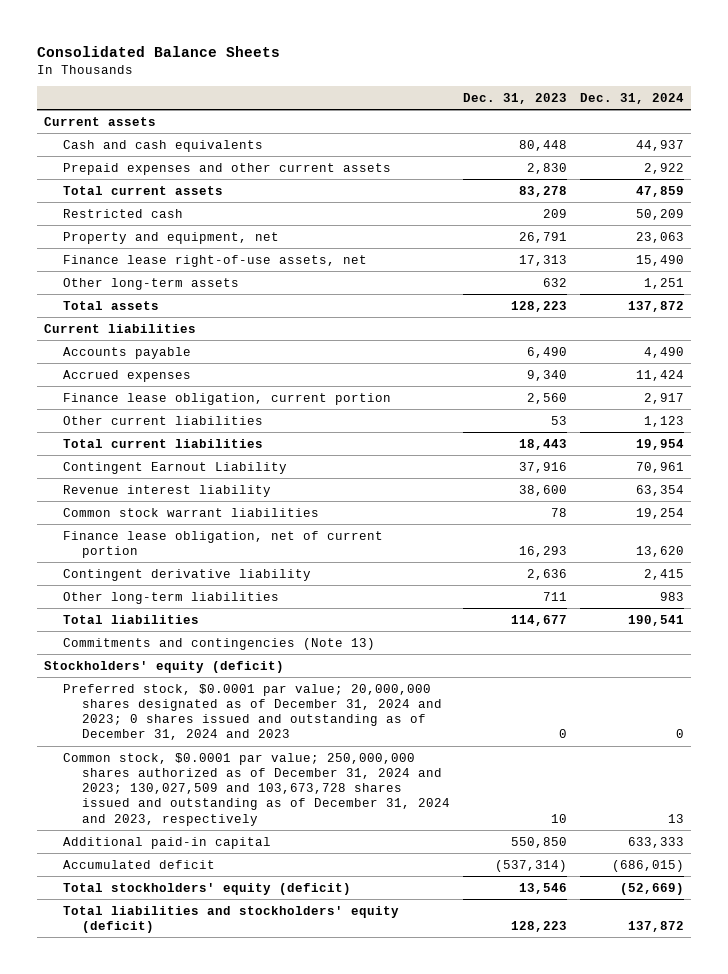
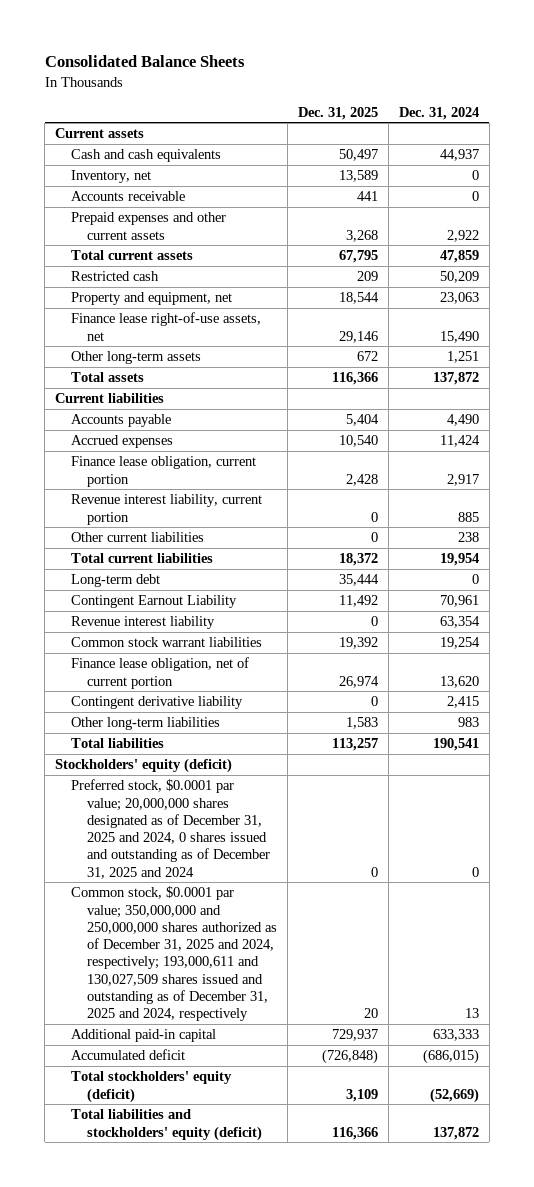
[462,93,567,105] Dec. 31, 2023 -> none
none -> [297,106,378,120] Dec. 31, 2025
none -> [70,170,151,184] Inventory, net
none -> [70,191,185,202] Accounts receivable
none -> [70,494,262,525] Revenue interest liability, current portion
[644,415,685,427] 1,123 -> [457,532,479,543] 238
none -> [70,574,160,588] Long-term debt
[62,637,375,650] Commitments and contingencies (Note 13) -> none
[62,683,442,741] Preferred stock, $0.0001 par value; 20,000,000 shares designated as of December 31, 2024 and 2023; 0 shares issued and outstanding as of December 31, 2024 and 2023 -> [70,779,270,879] Preferred stock, $0.0001 par value; 20,000,000 shares designated as of December 31, 2025 and 2024, 0 shares issued and outstanding as of December 31, 2025 and 2024
[62,752,450,826] Common stock, $0.0001 par value; 250,000,000 shares authorized as of December 31, 2024 and 2023; 130,027,509 and 103,673,728 shares issued and outstanding as of December 31, 2024 and 2023, respectively -> [70,886,277,1022] Common stock, $0.0001 par value; 350,000,000 and 250,000,000 shares authorized as of December 31, 2025 and 2024, respectively; 193,000,611 and 130,027,509 shares issued and outstanding as of December 31, 2025 and 2024, respectively

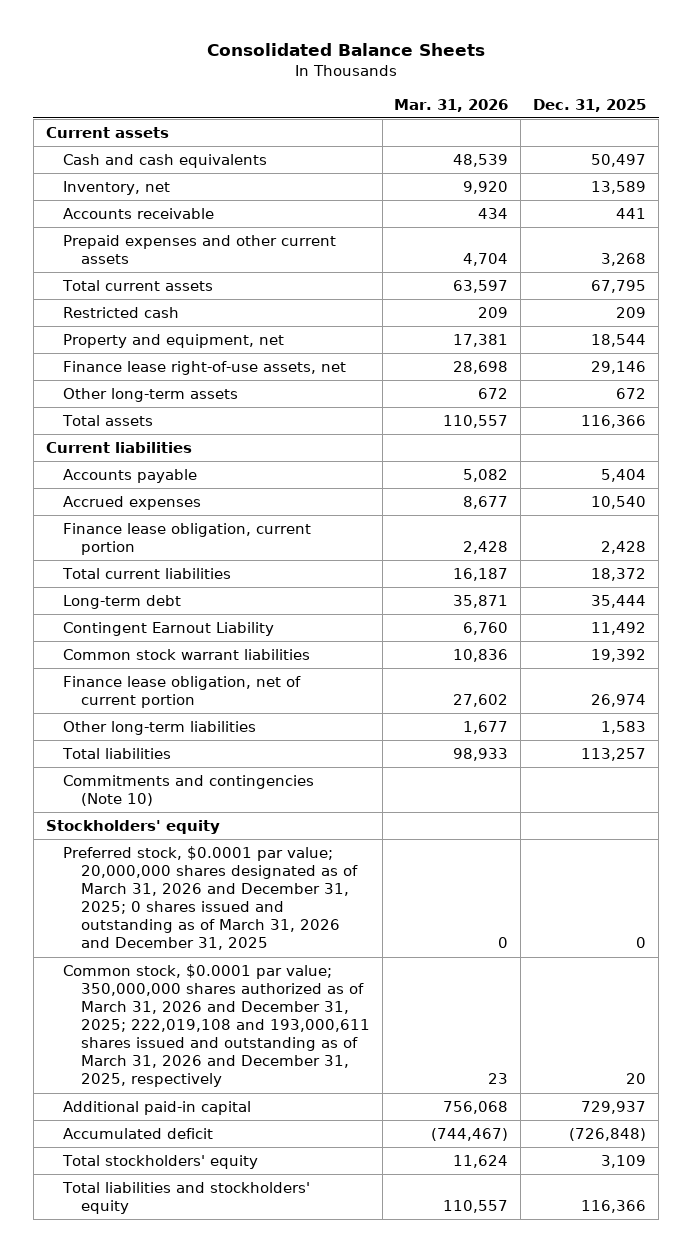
[398,106,479,120] Dec. 31, 2024 -> none
none -> [394,98,509,112] Mar. 31, 2026
[70,494,262,525] Revenue interest liability, current portion -> none
[70,532,204,543] Other current liabilities -> none
[70,616,215,630] Revenue interest liability -> none
[70,696,243,710] Contingent derivative liability -> none
none -> [63,775,315,807] Commitments and contingencies (Note 10)
[55,758,233,774] Stockholders' equity (deficit) -> [45,820,220,835] Stockholders' equity
[70,779,270,879] Preferred stock, $0.0001 par value; 20,000,000 shares designated as of December 31, 2025 and 2024, 0 shares issued and outstanding as of December 31, 2025 and 2024 -> [63,846,358,951] Preferred stock, $0.0001 par value; 20,000,000 shares designated as of March 31, 2026 and December 31, 2025; 0 shares issued and outstanding as of March 31, 2026 and December 31, 2025
[70,886,277,1022] Common stock, $0.0001 par value; 350,000,000 and 250,000,000 shares authorized as of December 31, 2025 and 2024, respectively; 193,000,611 and 130,027,509 shares issued and outstanding as of December 31, 2025 and 2024, respectively -> [63,964,370,1088] Common stock, $0.0001 par value; 350,000,000 shares authorized as of March 31, 2026 and December 31, 2025; 222,019,108 and 193,000,611 shares issued and outstanding as of March 31, 2026 and December 31, 2025, respectively
[70,1071,232,1103] Total stockholders' equity (deficit) -> [62,1155,259,1170] Total stockholders' equity
[70,1109,262,1141] Total liabilities and stockholders' equity (deficit) -> [62,1182,311,1215] Total liabilities and stockholders' equity

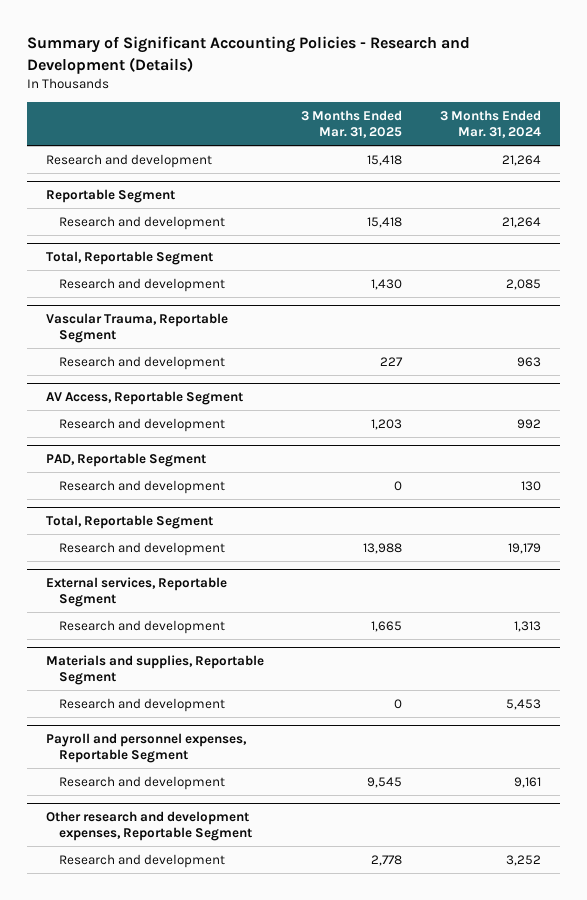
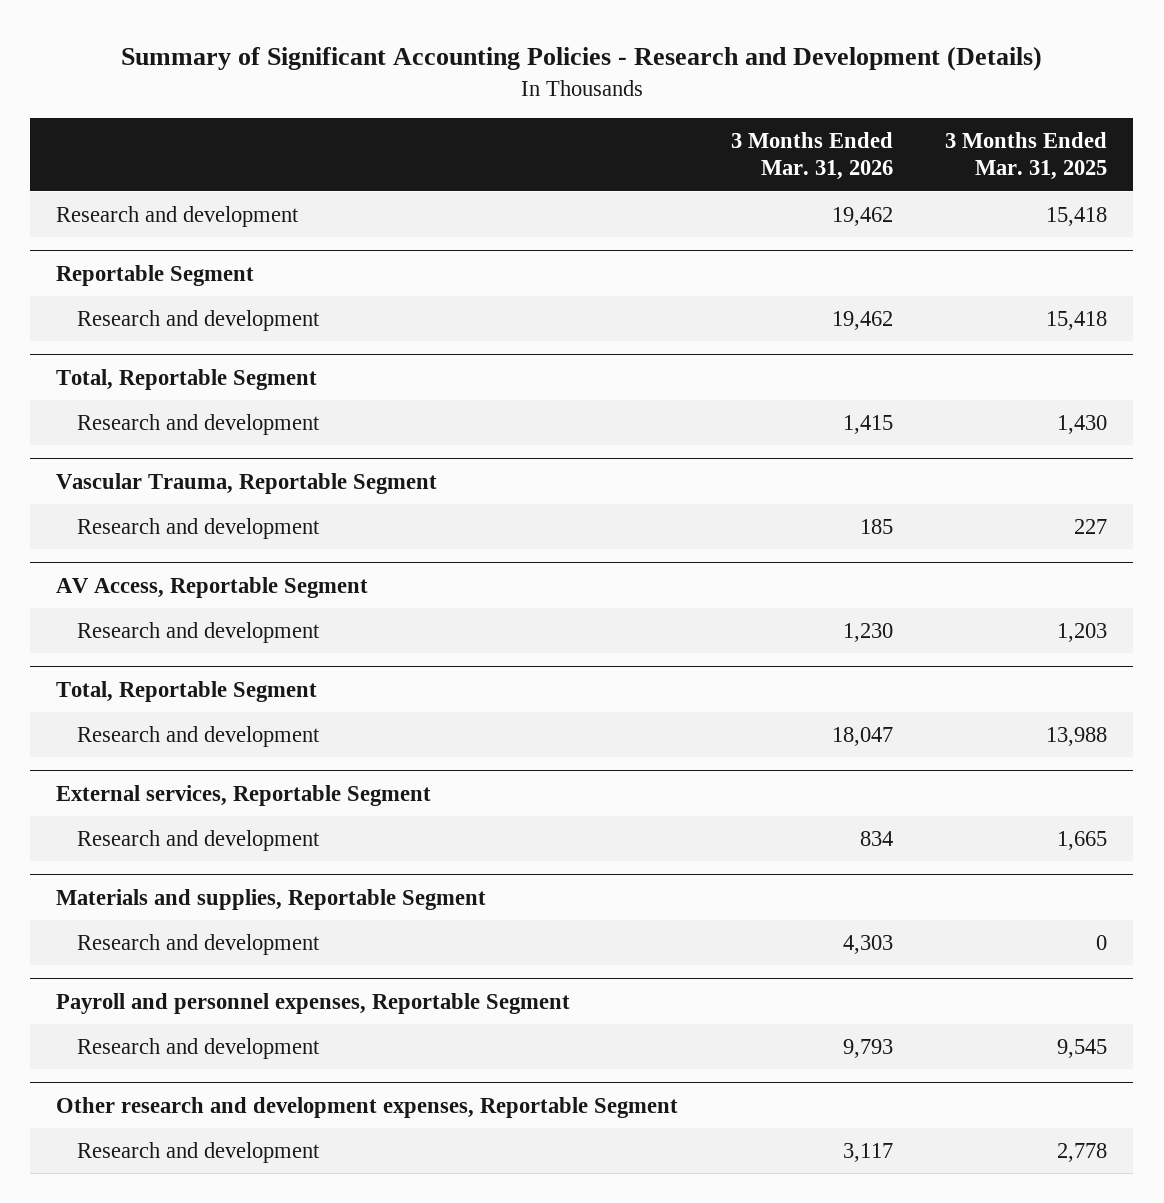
[440,109,542,139] 3 Months Ended Mar. 31, 2024 -> none
none -> [730,132,893,181] 3 Months Ended Mar. 31, 2026
[45,452,206,467] PAD, Reportable Segment -> none
[58,479,225,494] Research and development -> none

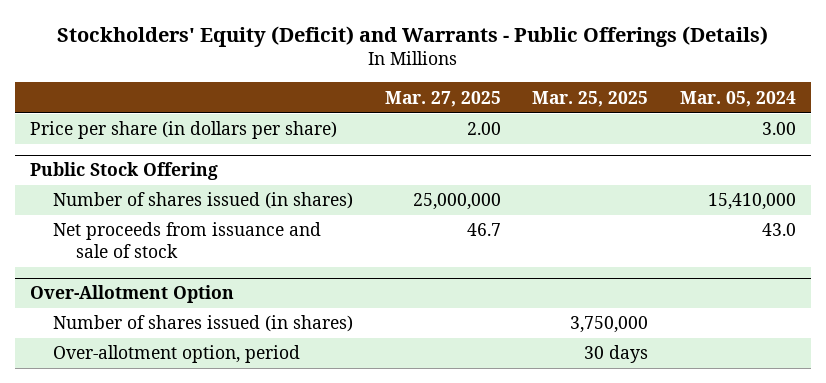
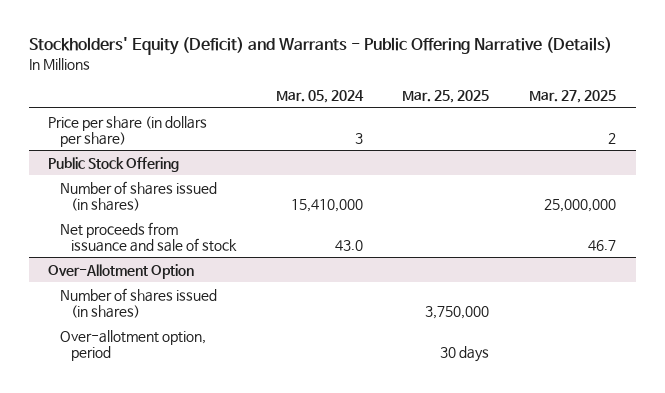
[57,25,769,47] Stockholders' Equity (Deficit) and Warrants - Public Offerings (Details) -> [28,37,612,56] Stockholders' Equity (Deficit) and Warrants - Public Offering Narrative (Details)
[466,122,501,136] 2.00 -> [608,132,617,144] 2
[761,122,796,136] 3.00 -> [354,132,363,144] 3

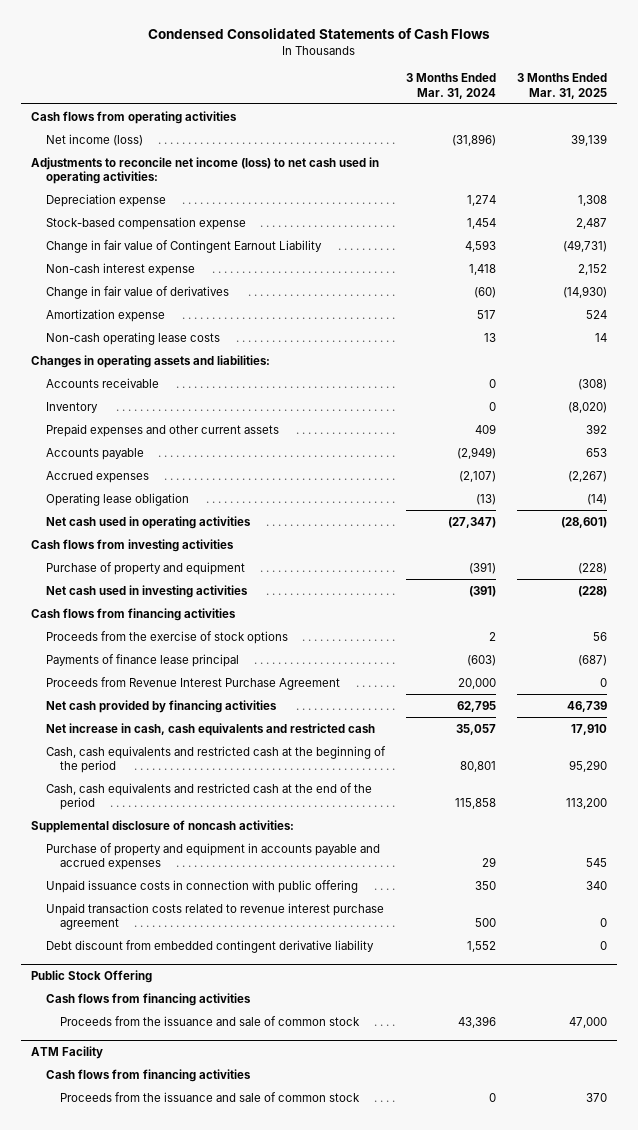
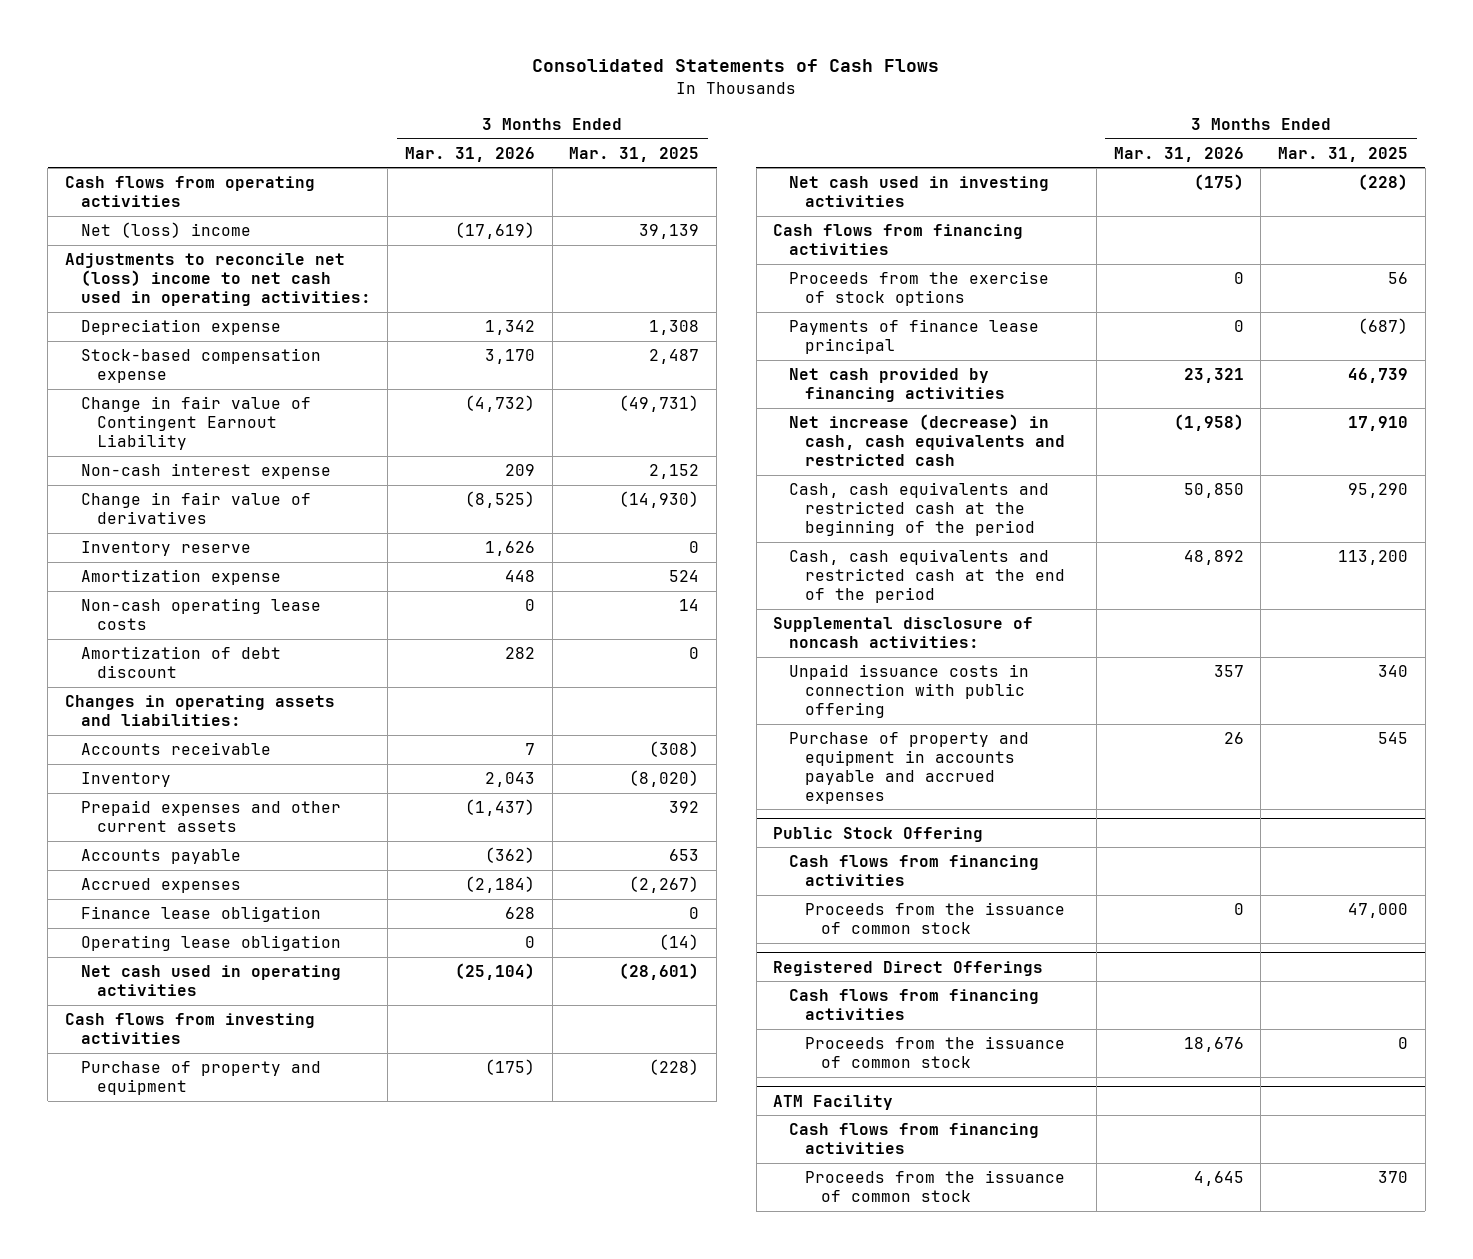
[147,28,490,40] Condensed Consolidated Statements of Cash Flows -> [532,59,940,73] Consolidated Statements of Cash Flows
[405,73,496,99] 3 Months Ended Mar. 31, 2024 -> none
none -> [405,146,536,162] Mar. 31, 2026
[45,133,143,146] Net income (loss) -> [80,222,251,239] Net (loss) income
[31,156,380,185] Adjustments to reconcile net income (loss) to net cash used in operating activities: -> [64,253,371,306] Adjustments to reconcile net (loss) income to net cash used in operating activities:
none -> [80,541,251,557] Inventory reserve
none -> [80,646,281,679] Amortization of debt discount
none -> [80,906,321,923] Finance lease obligation
[45,676,340,690] Proceeds from Revenue Interest Purchase Agreement -> none
[45,722,375,736] Net increase in cash, cash equivalents and restricted cash -> [789,414,1066,466] Net increase (decrease) in cash, cash equivalents and restricted cash
[45,902,384,931] Unpaid transaction costs related to revenue interest purchase agreement -> none
[45,939,374,953] Debt discount from embedded contingent derivative liability -> none
[45,842,380,871] Purchase of property and equipment in accounts payable and accrued expenses -> [789,732,1030,804] Purchase of property and equipment in accounts payable and accrued expenses
[60,1015,361,1026] Proceeds from the issuance and sale of common stock -> [805,902,1066,935] Proceeds from the issuance of common stock
none -> [773,960,1044,976] Registered Direct Offerings
none -> [789,989,1040,1021] Cash flows from financing activities
none -> [805,1036,1066,1069] Proceeds from the issuance of common stock
[60,1091,361,1102] Proceeds from the issuance and sale of common stock -> [805,1170,1066,1203] Proceeds from the issuance of common stock

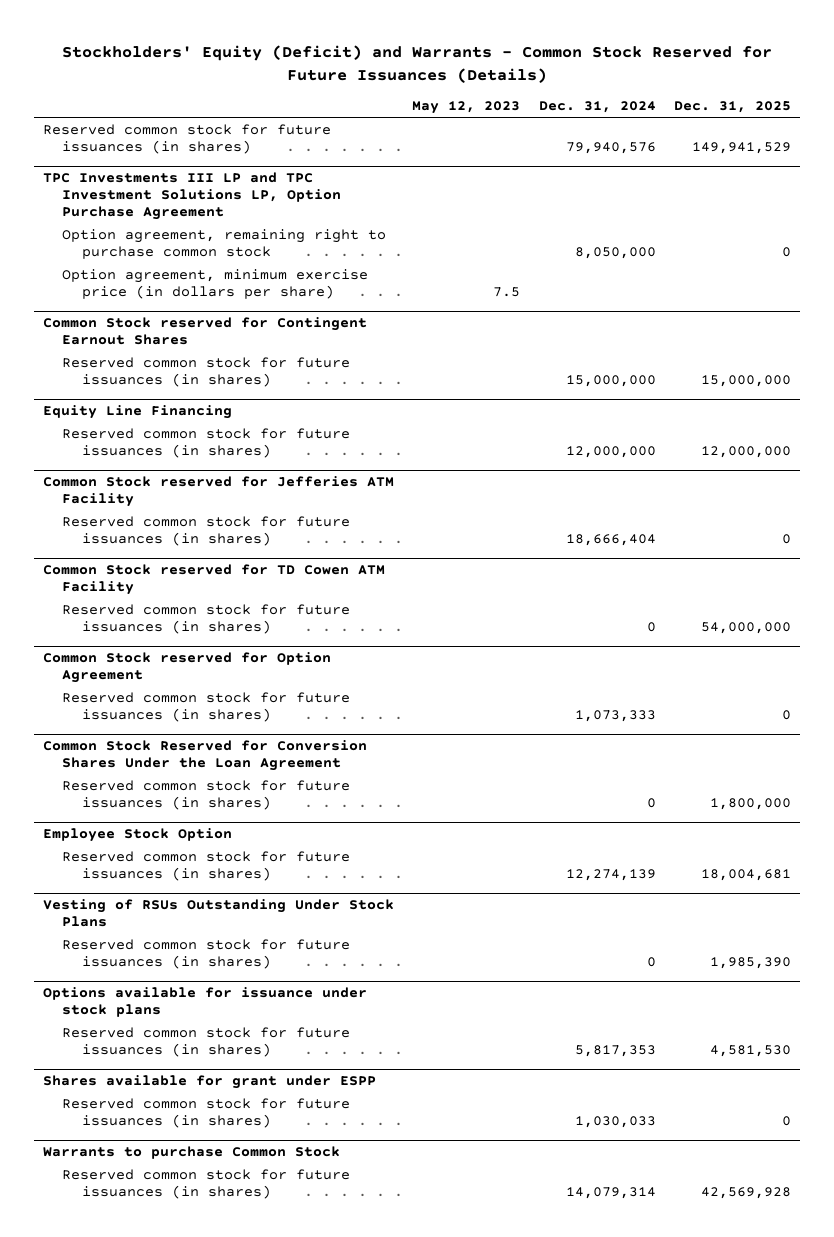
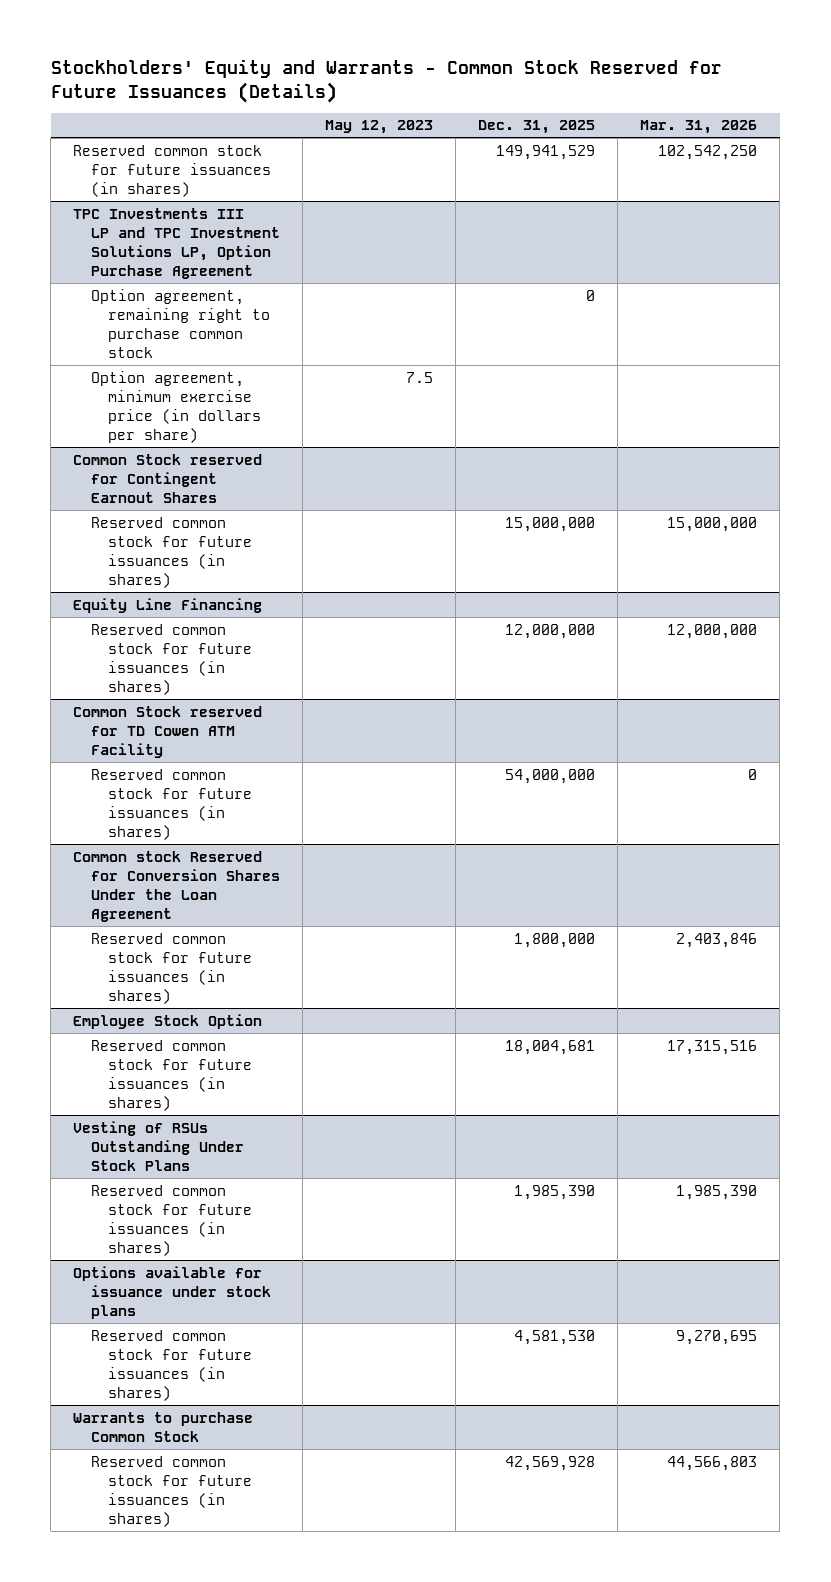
[62,44,773,83] Stockholders' Equity (Deficit) and Warrants - Common Stock Reserved for Future Issuances (Details) -> [50,59,722,103] Stockholders' Equity and Warrants - Common Stock Reserved for Future Issuances (Details)
[538,101,656,114] Dec. 31, 2024 -> none
none -> [640,120,758,135] Mar. 31, 2026
[42,476,394,508] Common Stock reserved for Jefferies ATM Facility -> none
[62,515,351,546] Reserved common stock for future issuances (in shares) -> none
[42,652,331,684] Common Stock reserved for Option Agreement -> none
[62,691,351,722] Reserved common stock for future issuances (in shares) -> none
[42,740,367,772] Common Stock Reserved for Conversion Shares Under the Loan Agreement -> [73,850,280,923] Common stock Reserved for Conversion Shares Under the Loan Agreement
[42,1075,376,1090] Shares available for grant under ESPP -> none
[62,1097,351,1128] Reserved common stock for future issuances (in shares) -> none

